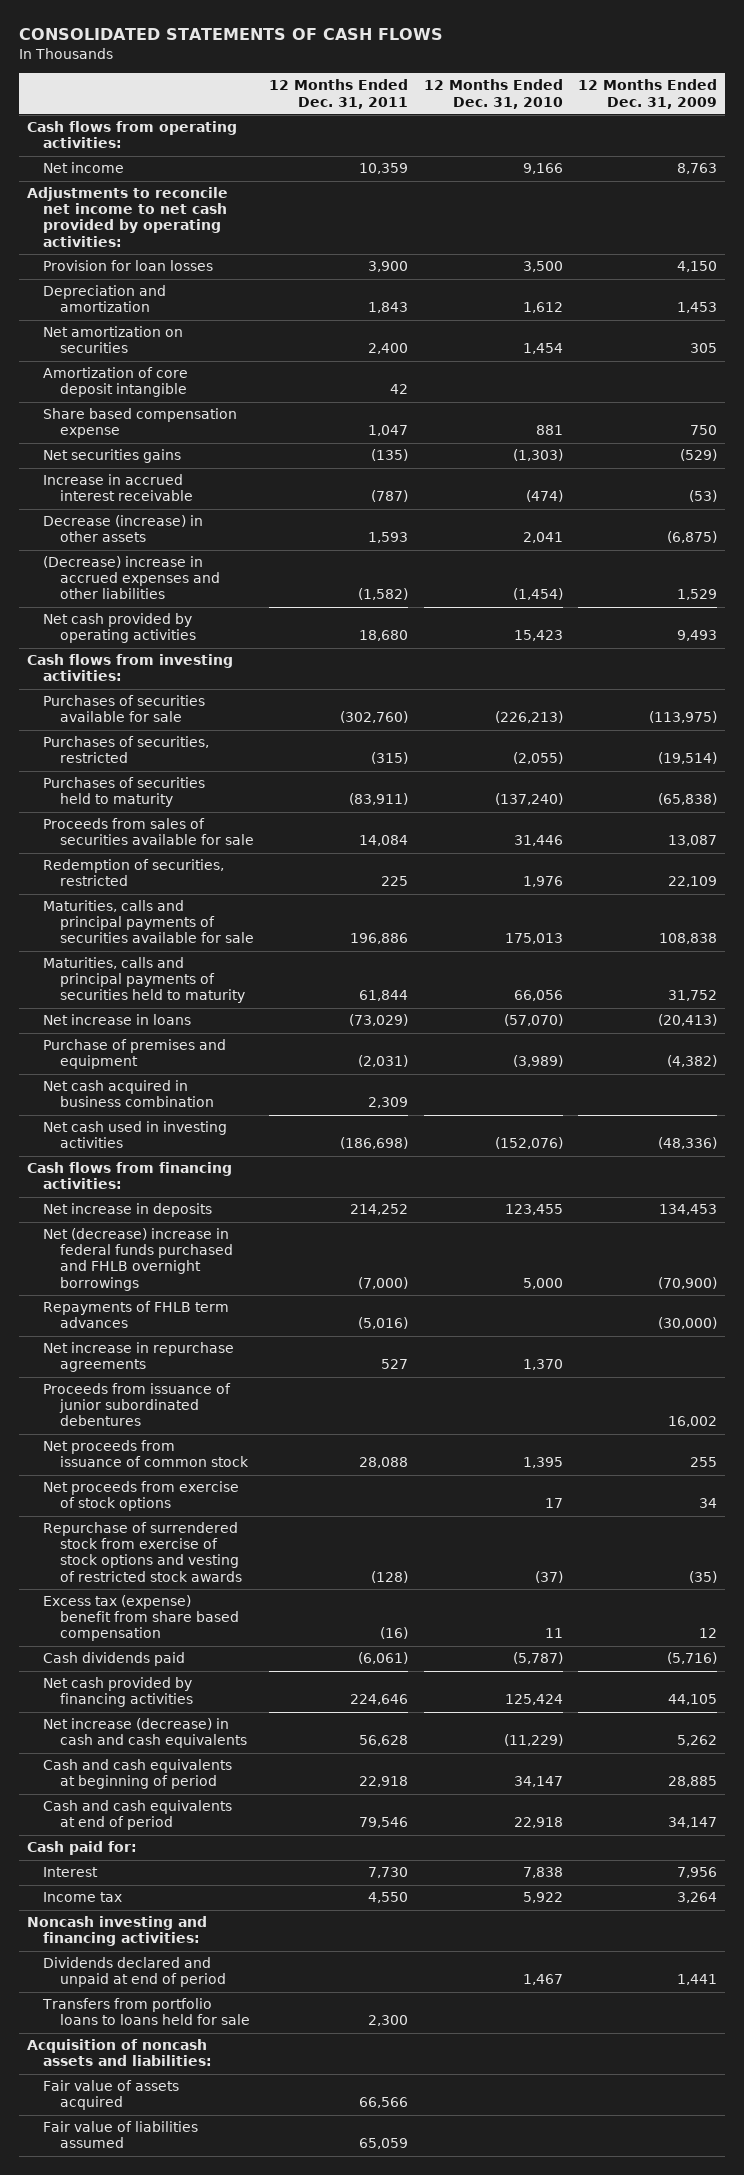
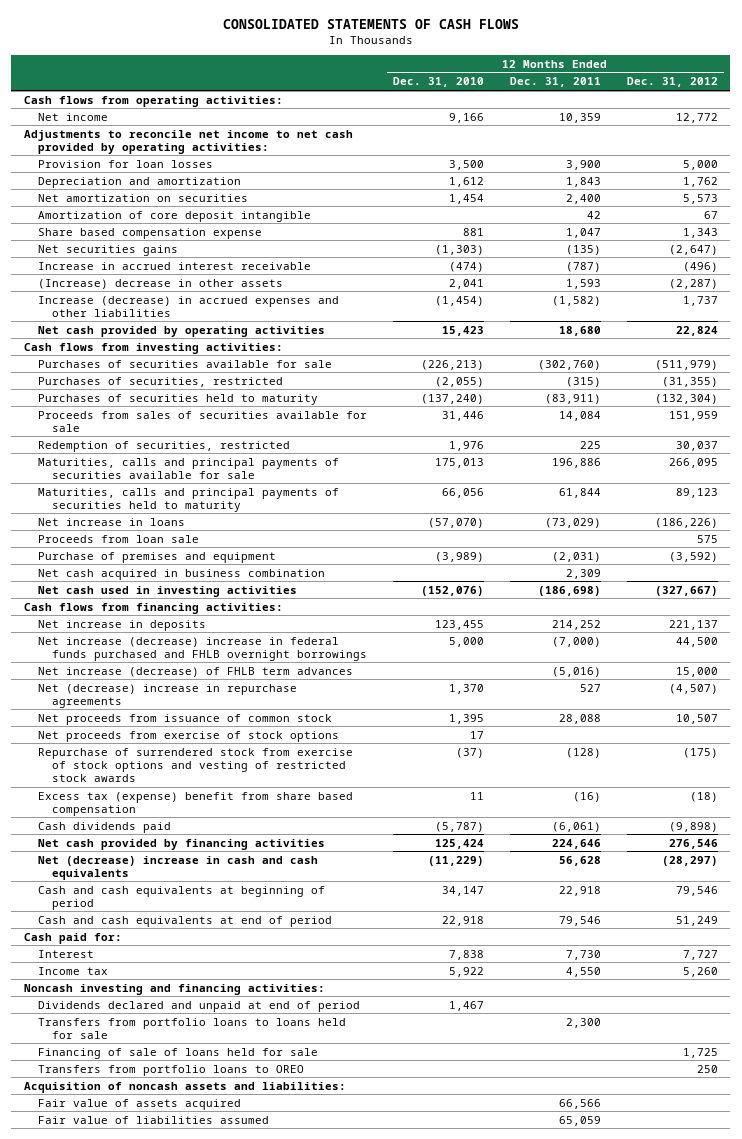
[578,79,718,109] 12 Months Ended Dec. 31, 2009 -> none
none -> [626,77,718,88] Dec. 31, 2012
[43,515,204,543] Decrease (increase) in other assets -> [38,278,284,289] (Increase) decrease in other assets
[43,556,220,600] (Decrease) increase in accrued expenses and other liabilities -> [38,295,340,317] Increase (decrease) in accrued expenses and other liabilities
none -> [38,534,200,543] Proceeds from loan sale
[43,1383,232,1427] Proceeds from issuance of junior subordinated debentures -> none
[43,1228,233,1291] Net (decrease) increase in federal funds purchased and FHLB overnight borrowings -> [38,636,368,661] Net increase (decrease) increase in federal funds purchased and FHLB overnight borrowings
[43,1301,230,1329] Repayments of FHLB term advances -> [38,666,354,677] Net increase (decrease) of FHLB term advances
[43,1342,235,1373] Net increase in repurchase agreements -> [38,683,298,708] Net (decrease) increase in repurchase agreements
[43,1718,247,1749] Net increase (decrease) in cash and cash equivalents -> [38,855,319,880] Net (decrease) increase in cash and cash equivalents
none -> [38,1047,319,1059] Financing of sale of loans held for sale
none -> [38,1064,305,1076] Transfers from portfolio loans to OREO

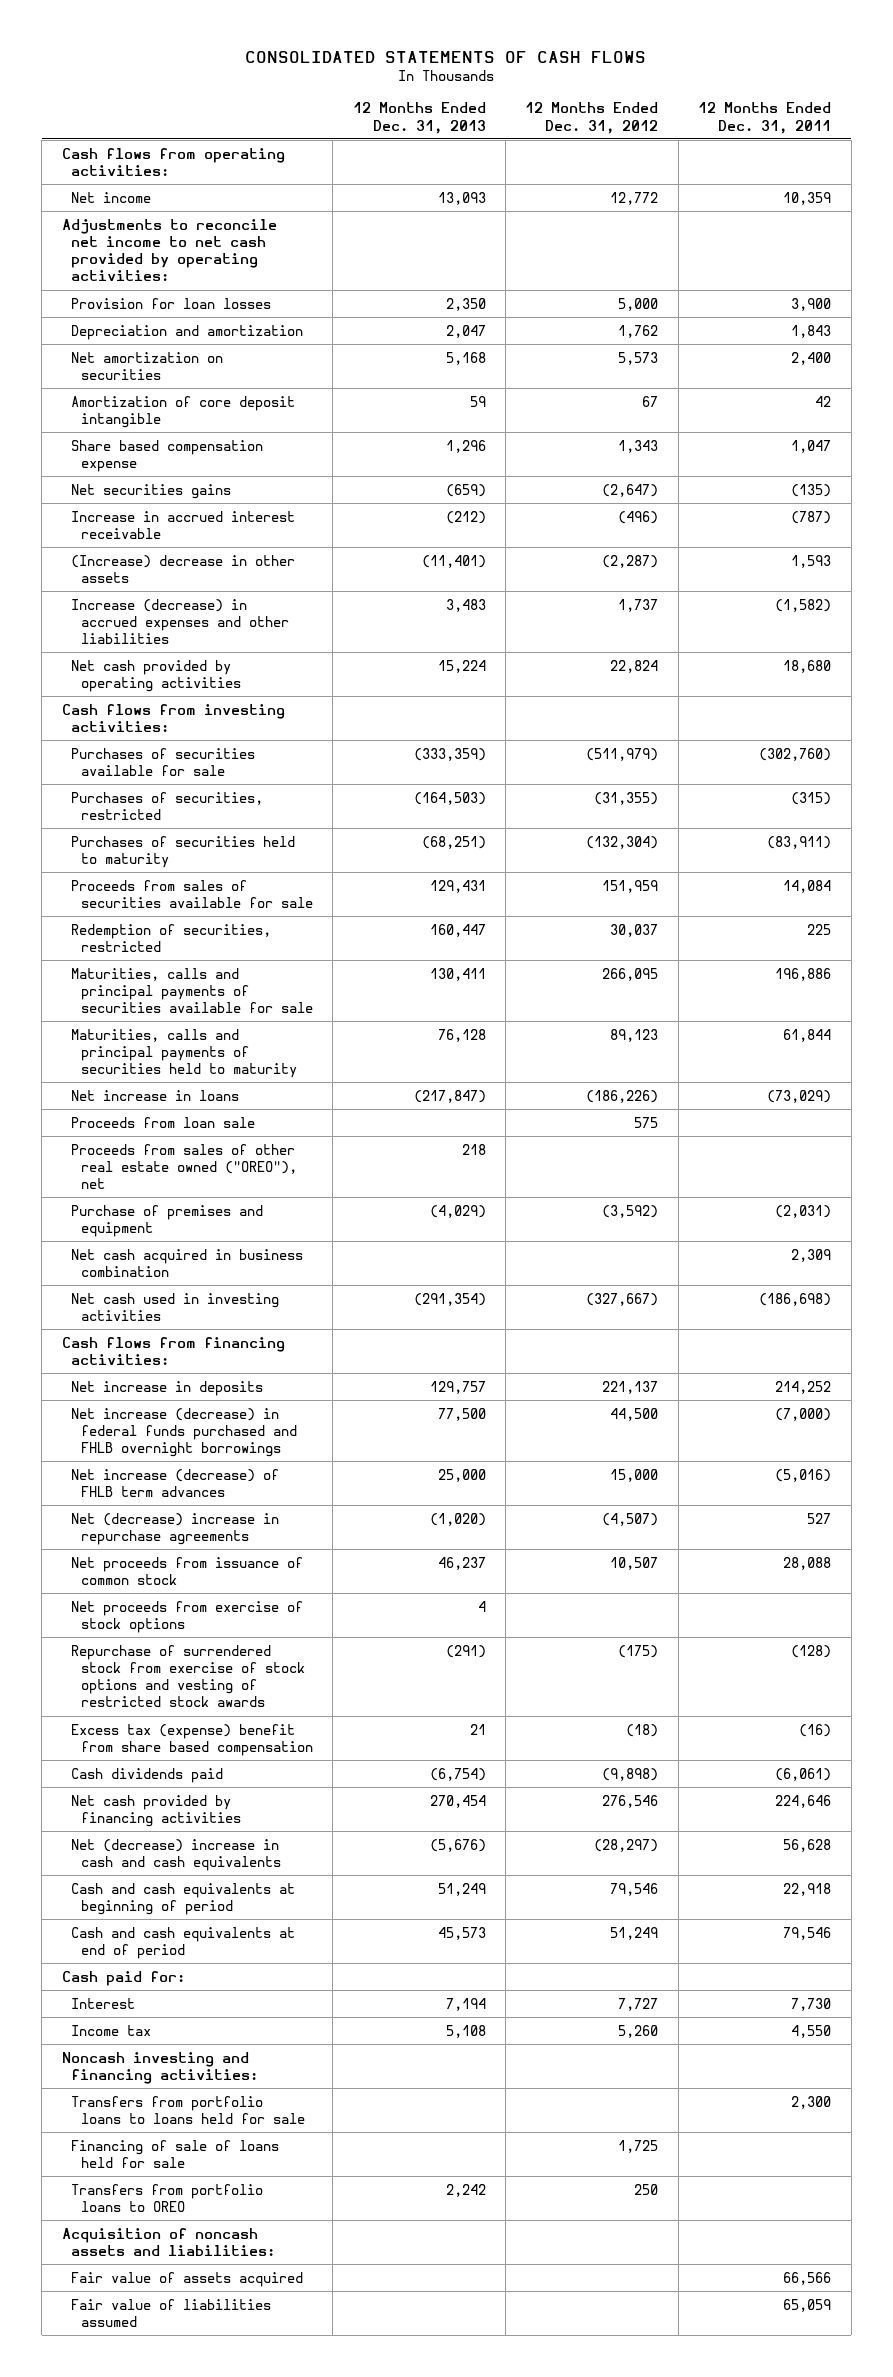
[393,77,485,88] Dec. 31, 2010 -> none
none -> [352,102,486,134] 12 Months Ended Dec. 31, 2013
none -> [71,1143,297,1190] Proceeds from sales of other real estate owned ("OREO"), net
[38,636,368,661] Net increase (decrease) increase in federal funds purchased and FHLB overnight borrowings -> [71,1407,297,1458] Net increase (decrease) in federal funds purchased and FHLB overnight borrowings
[38,1000,361,1012] Dividends declared and unpaid at end of period -> none

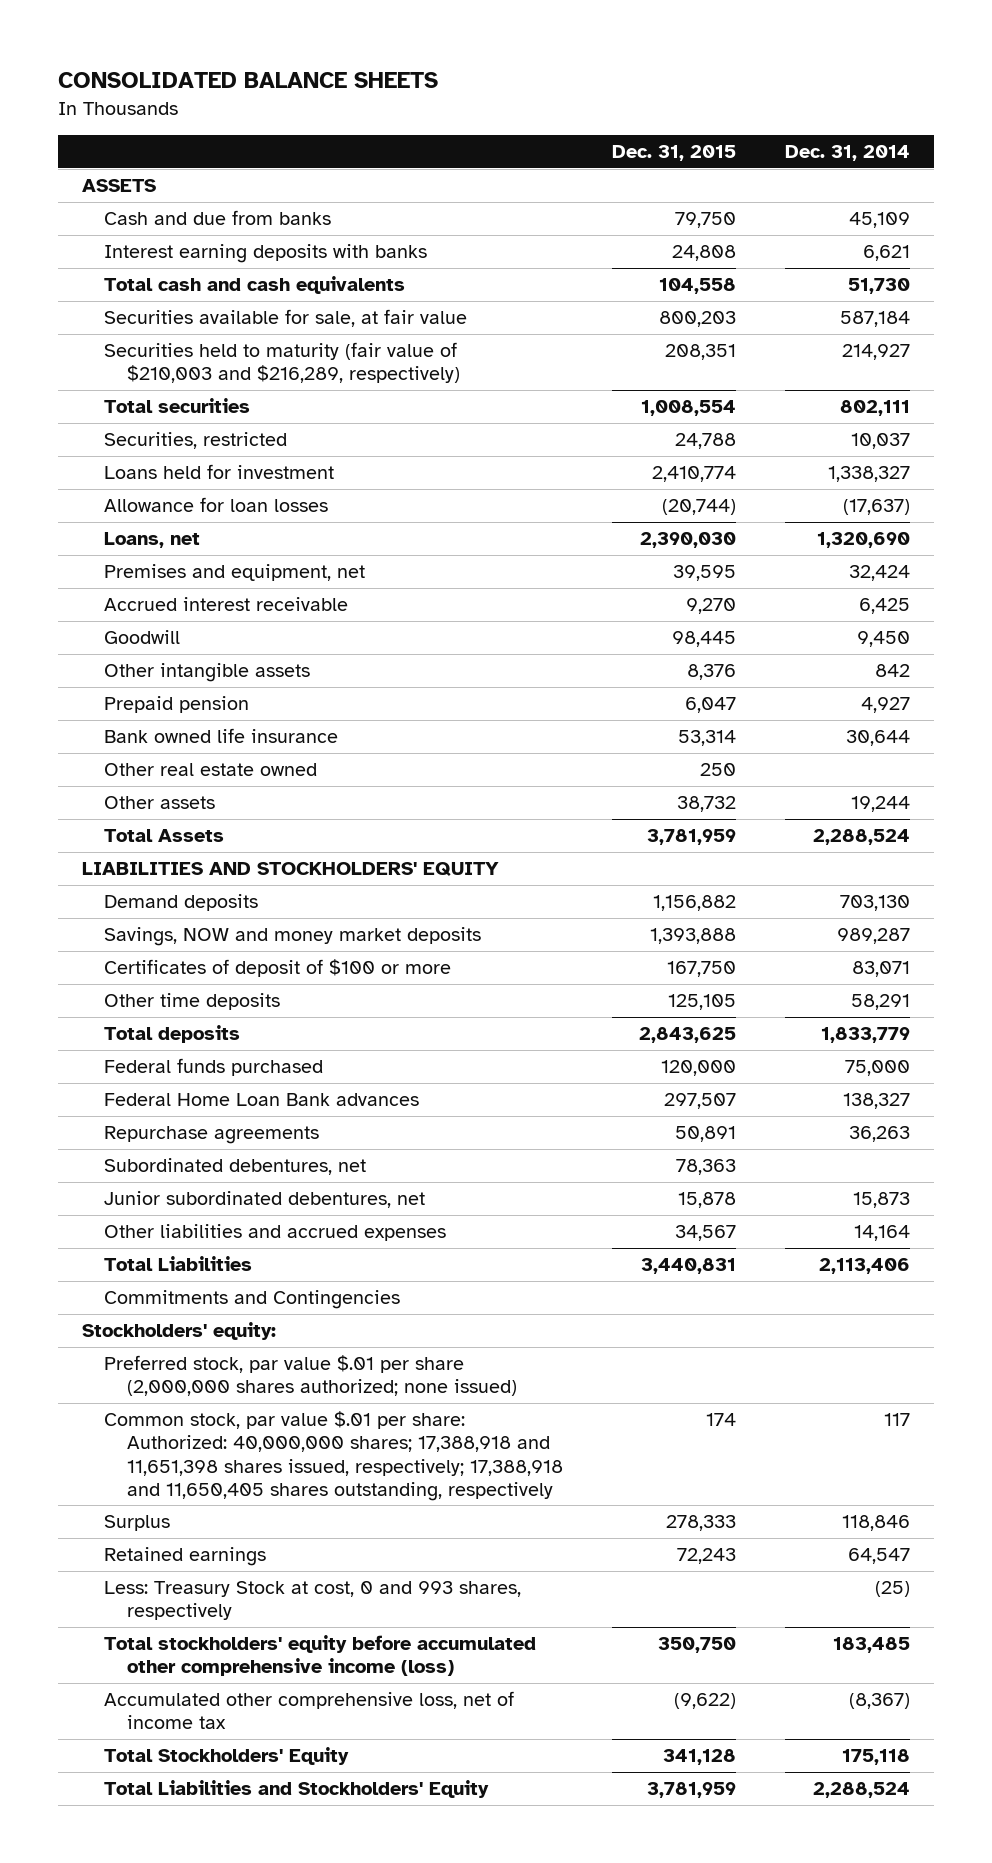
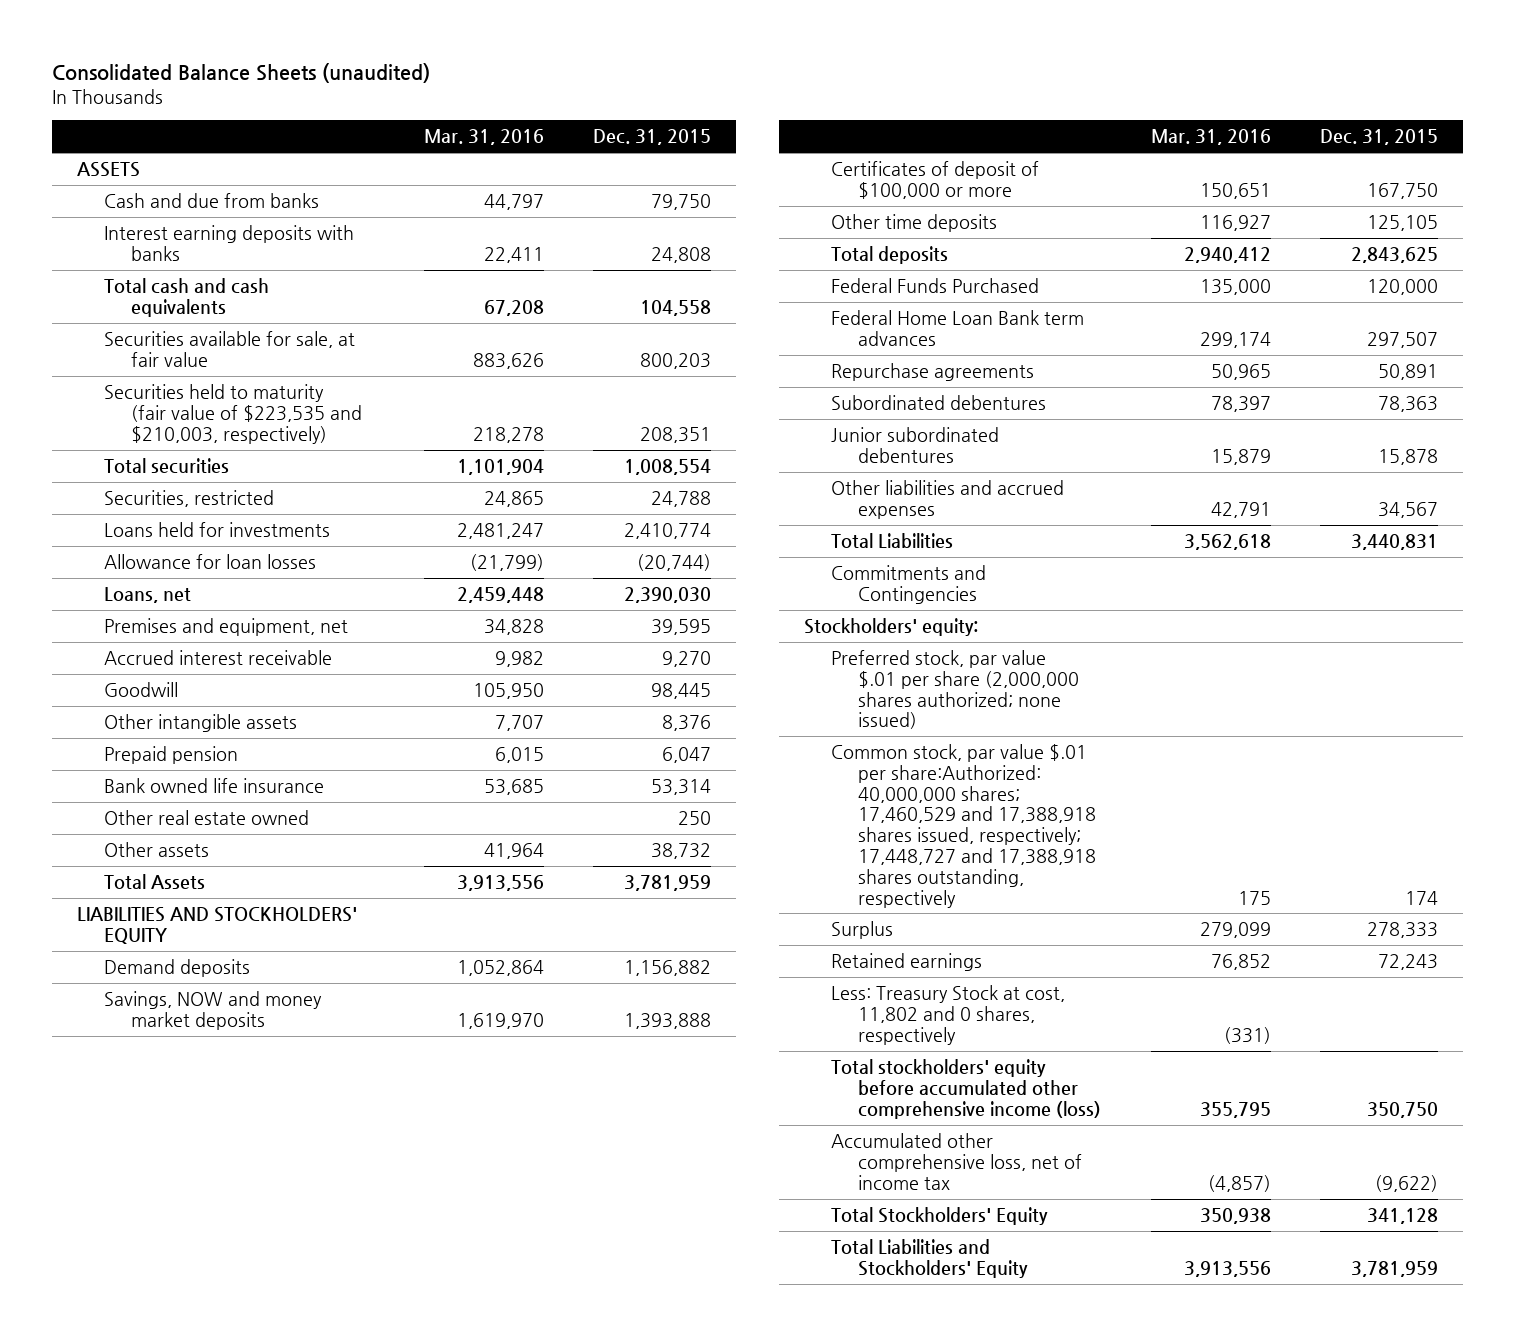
[57,72,438,89] CONSOLIDATED BALANCE SHEETS -> [52,63,431,84] Consolidated Balance Sheets (unaudited)
[784,145,910,162] Dec. 31, 2014 -> none
none -> [423,129,544,146] Mar. 31, 2016
[104,342,460,384] Securities held to maturity (fair value of $210,003 and $216,289, respectively) -> [104,384,363,444] Securities held to maturity (fair value of $223,535 and $210,003, respectively)
[104,464,335,480] Loans held for investment -> [104,522,331,538] Loans held for investments
[104,959,452,978] Certificates of deposit of $100 or more -> [831,161,1040,199] Certificates of deposit of $100,000 or more
[104,1058,324,1077] Federal funds purchased -> [831,278,1040,294] Federal Funds Purchased
[104,1093,420,1107] Federal Home Loan Bank advances -> [831,310,1085,346] Federal Home Loan Bank term advances
[104,1158,367,1176] Subordinated debentures, net -> [831,395,1047,411] Subordinated debentures
[104,1191,426,1209] Junior subordinated debentures, net -> [831,427,1000,463] Junior subordinated debentures
[104,1411,563,1501] Common stock, par value $.01 per share: Authorized: 40,000,000 shares; 17,388,918 and 11,651,398 shares issued, respectively; 17,388,918 and 11,650,405 shares outstanding, respectively -> [831,744,1097,908] Common stock, par value $.01 per share:Authorized: 40,000,000 shares; 17,460,529 and 17,388,918 shares issued, respectively; 17,448,727 and 17,388,918 shares outstanding, respectively
[104,1581,522,1621] Less: Treasury Stock at cost, 0 and 993 shares, respectively -> [831,985,1066,1045] Less: Treasury Stock at cost, 11,802 and 0 shares, respectively

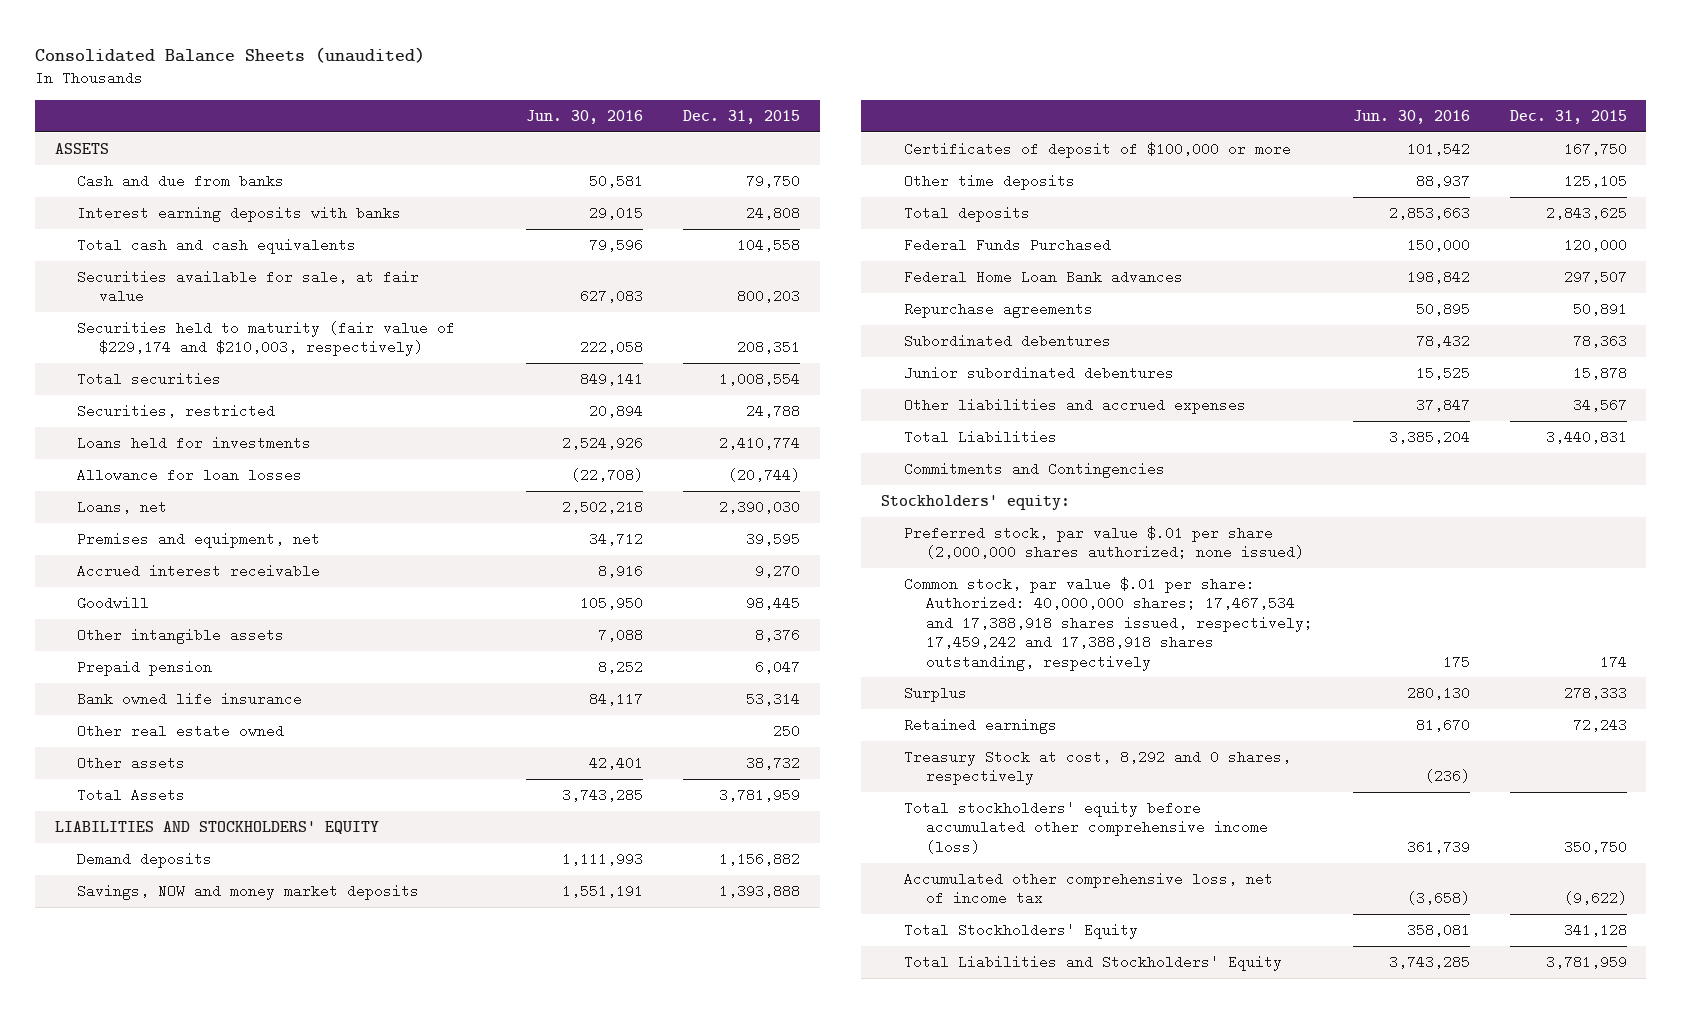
[423,129,544,146] Mar. 31, 2016 -> none
none -> [526,109,644,124] Jun. 30, 2016
[104,384,363,444] Securities held to maturity (fair value of $223,535 and $210,003, respectively) -> [76,320,455,357] Securities held to maturity (fair value of $229,174 and $210,003, respectively)
[831,310,1085,346] Federal Home Loan Bank term advances -> [903,269,1183,284] Federal Home Loan Bank advances
[831,744,1097,908] Common stock, par value $.01 per share:Authorized: 40,000,000 shares; 17,460,529 and 17,388,918 shares issued, respectively; 17,448,727 and 17,388,918 shares outstanding, respectively -> [903,576,1313,671] Common stock, par value $.01 per share: Authorized: 40,000,000 shares; 17,467,534 and 17,388,918 shares issued, respectively; 17,459,242 and 17,388,918 shares outstanding, respectively
[831,985,1066,1045] Less: Treasury Stock at cost, 11,802 and 0 shares, respectively -> [903,749,1291,786] Treasury Stock at cost, 8,292 and 0 shares, respectively

